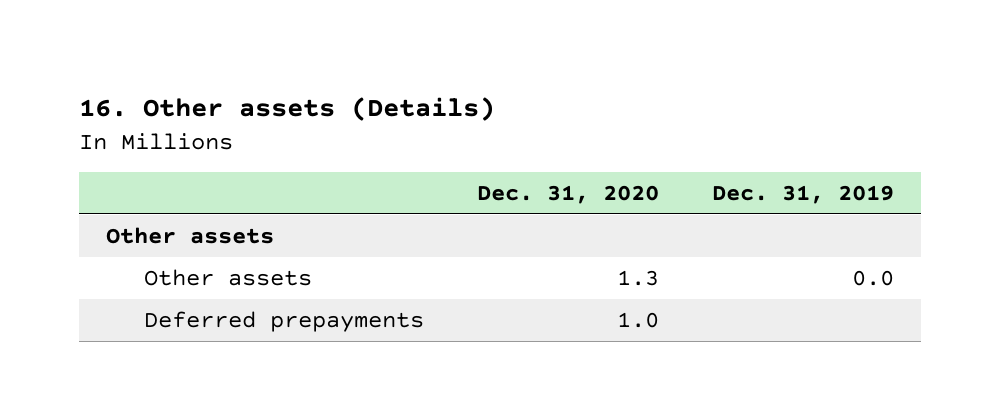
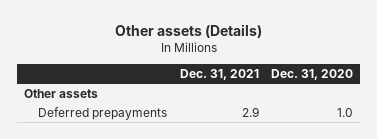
[79,97,496,122] 16. Other assets (Details) -> [114,23,262,38] Other assets (Details)
[712,185,895,205] Dec. 31, 2019 -> none
none -> [179,68,259,80] Dec. 31, 2021
[143,268,312,286] Other assets -> none

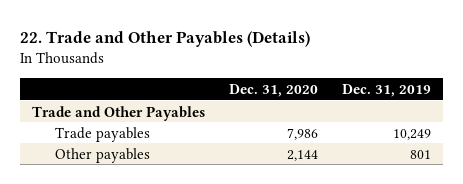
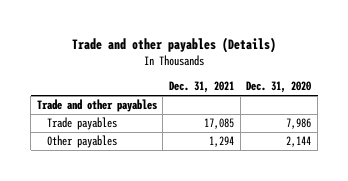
[19,31,310,48] 22. Trade and Other Payables (Details) -> [72,37,277,54] Trade and other payables (Details)
[342,83,432,97] Dec. 31, 2019 -> none
none -> [169,81,235,94] Dec. 31, 2021
[32,105,206,121] Trade and Other Payables -> [36,99,157,113] Trade and other payables

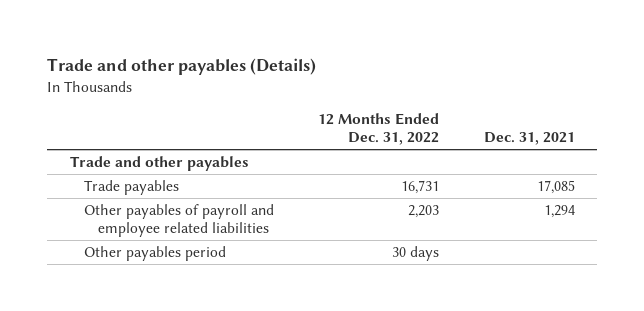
[246,81,312,94] Dec. 31, 2020 -> none
none -> [318,112,440,146] 12 Months Ended Dec. 31, 2022
[46,135,117,149] Other payables -> [83,203,274,238] Other payables of payroll and employee related liabilities
none -> [83,245,226,261] Other payables period

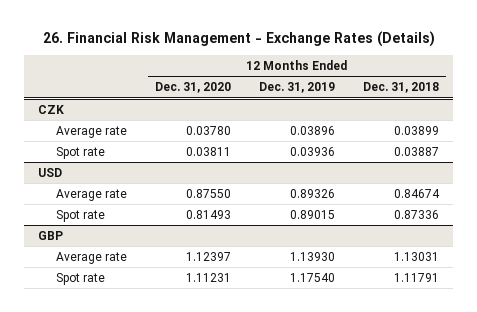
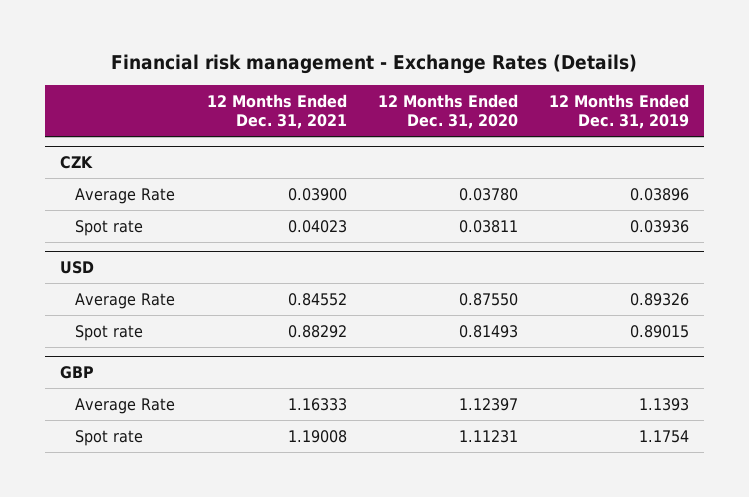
[42,31,435,48] 26. Financial Risk Management - Exchange Rates (Details) -> [111,54,638,75] Financial risk management - Exchange Rates (Details)
[362,82,439,94] Dec. 31, 2018 -> none
none -> [206,93,347,129] 12 Months Ended Dec. 31, 2021
[56,125,128,138] Average rate -> [75,187,176,204] Average Rate
[56,188,128,201] Average rate -> [75,292,176,309] Average Rate
[56,251,128,264] Average rate -> [75,397,176,414] Average Rate
[290,251,336,261] 1.13930 -> [638,397,689,411] 1.1393
[290,272,336,282] 1.17540 -> [638,429,689,443] 1.1754

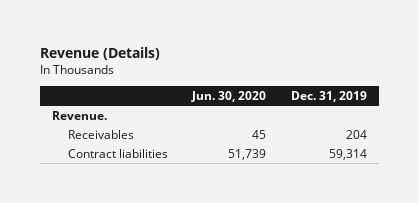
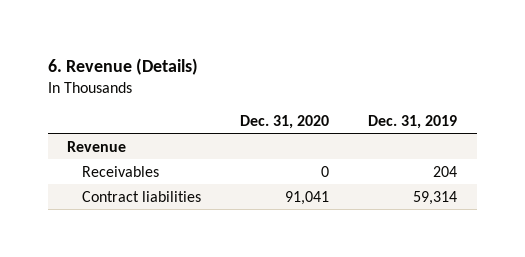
[39,47,160,61] Revenue (Details) -> [47,57,198,75] 6. Revenue (Details)
[191,90,267,102] Jun. 30, 2020 -> none
none -> [240,114,330,129] Dec. 31, 2020
[52,110,108,120] Revenue. -> [67,140,127,152] Revenue

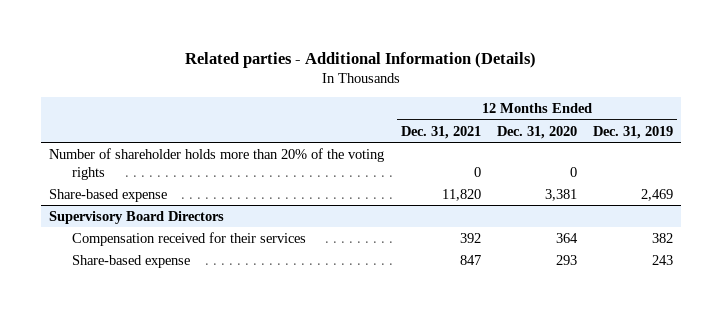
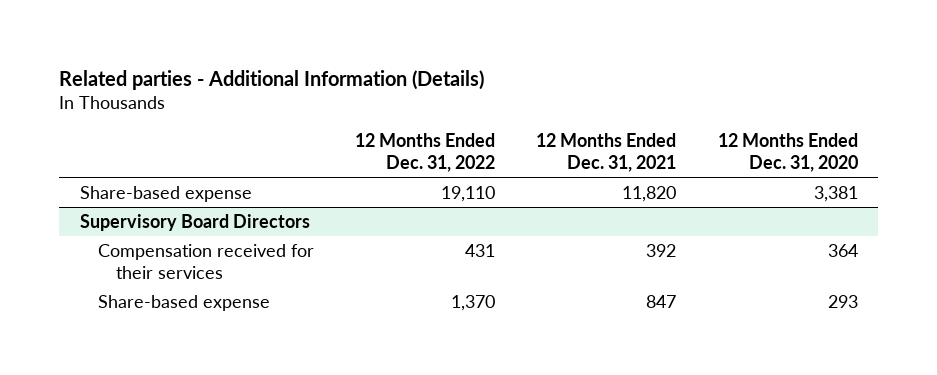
[593,125,674,139] Dec. 31, 2019 -> none
none -> [355,133,496,173] 12 Months Ended Dec. 31, 2022
[49,147,385,180] Number of shareholder holds more than 20% of the voting rights -> none

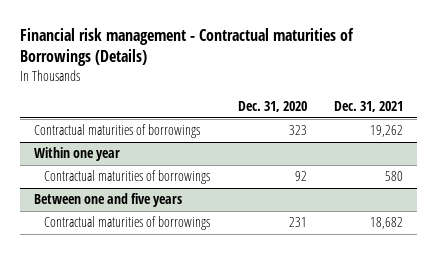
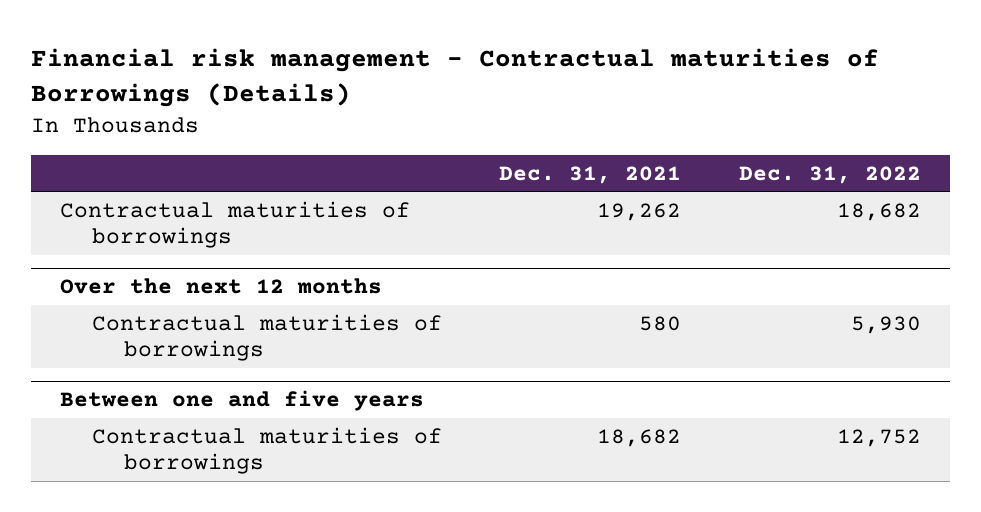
[237,100,307,112] Dec. 31, 2020 -> none
none -> [739,165,922,184] Dec. 31, 2022
[33,147,120,162] Within one year -> [59,278,382,295] Over the next 12 months

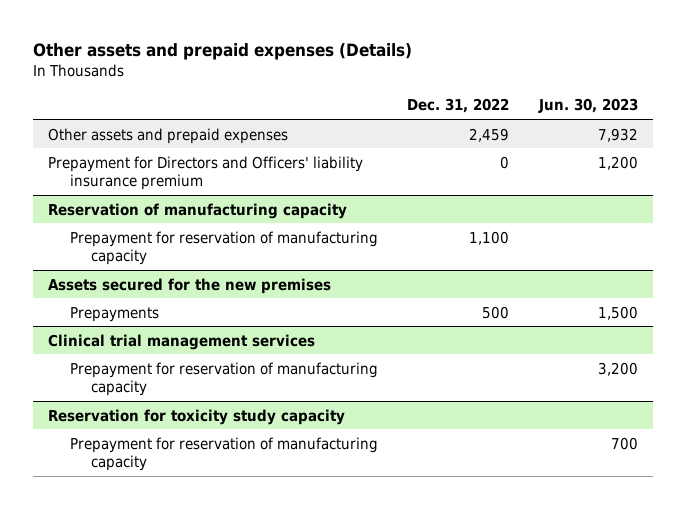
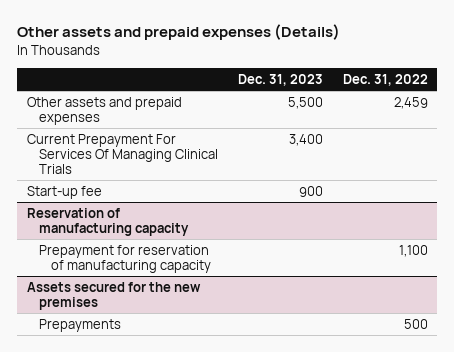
[537,98,638,114] Jun. 30, 2023 -> none
none -> [237,74,323,87] Dec. 31, 2023
[48,155,364,191] Prepayment for Directors and Officers' liability insurance premium -> none
none -> [26,133,218,175] Current Prepayment For Services Of Managing Clinical Trials
none -> [26,185,102,199] Start-up fee
[48,333,316,350] Clinical trial management services -> none
[69,361,378,397] Prepayment for reservation of manufacturing capacity -> none
[48,408,346,425] Reservation for toxicity study capacity -> none
[69,436,378,472] Prepayment for reservation of manufacturing capacity -> none

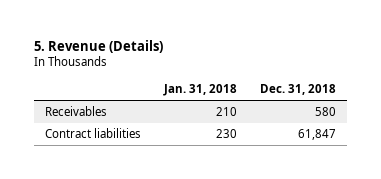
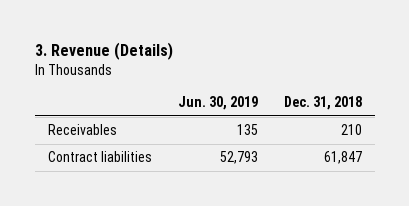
[33,40,163,54] 5. Revenue (Details) -> [34,42,173,61] 3. Revenue (Details)
[162,84,237,97] Jan. 31, 2018 -> none
none -> [177,96,258,111] Jun. 30, 2019
[314,107,336,117] 580 -> [340,124,362,136] 210

